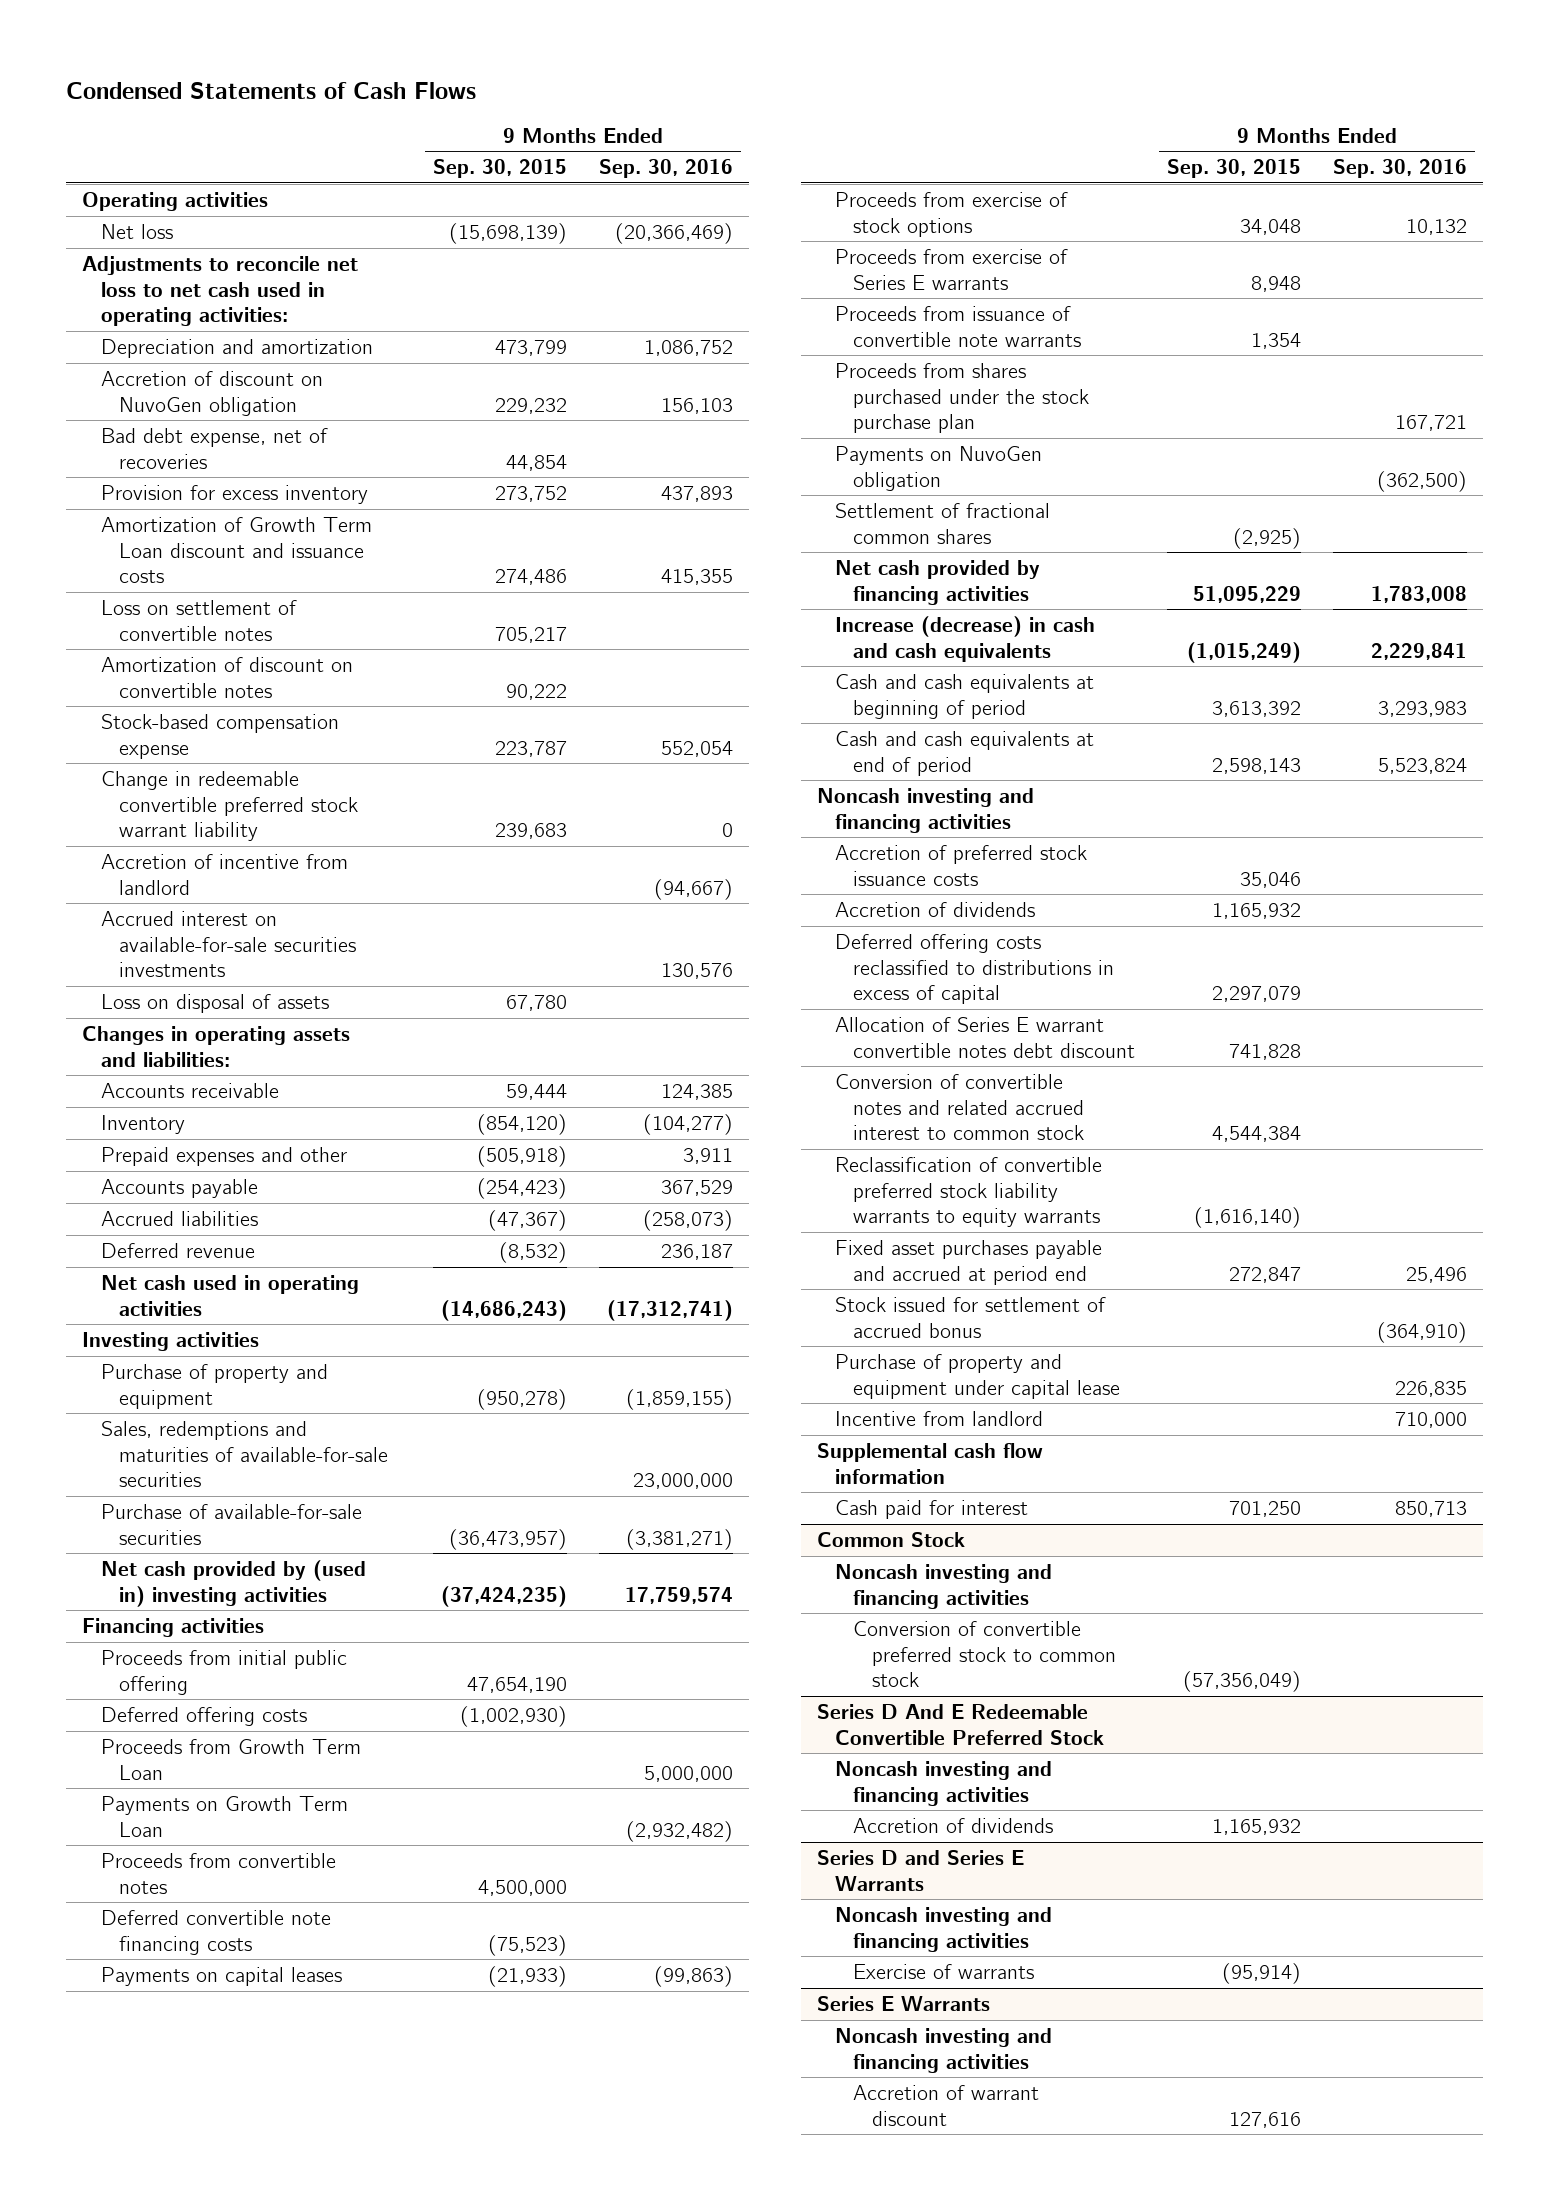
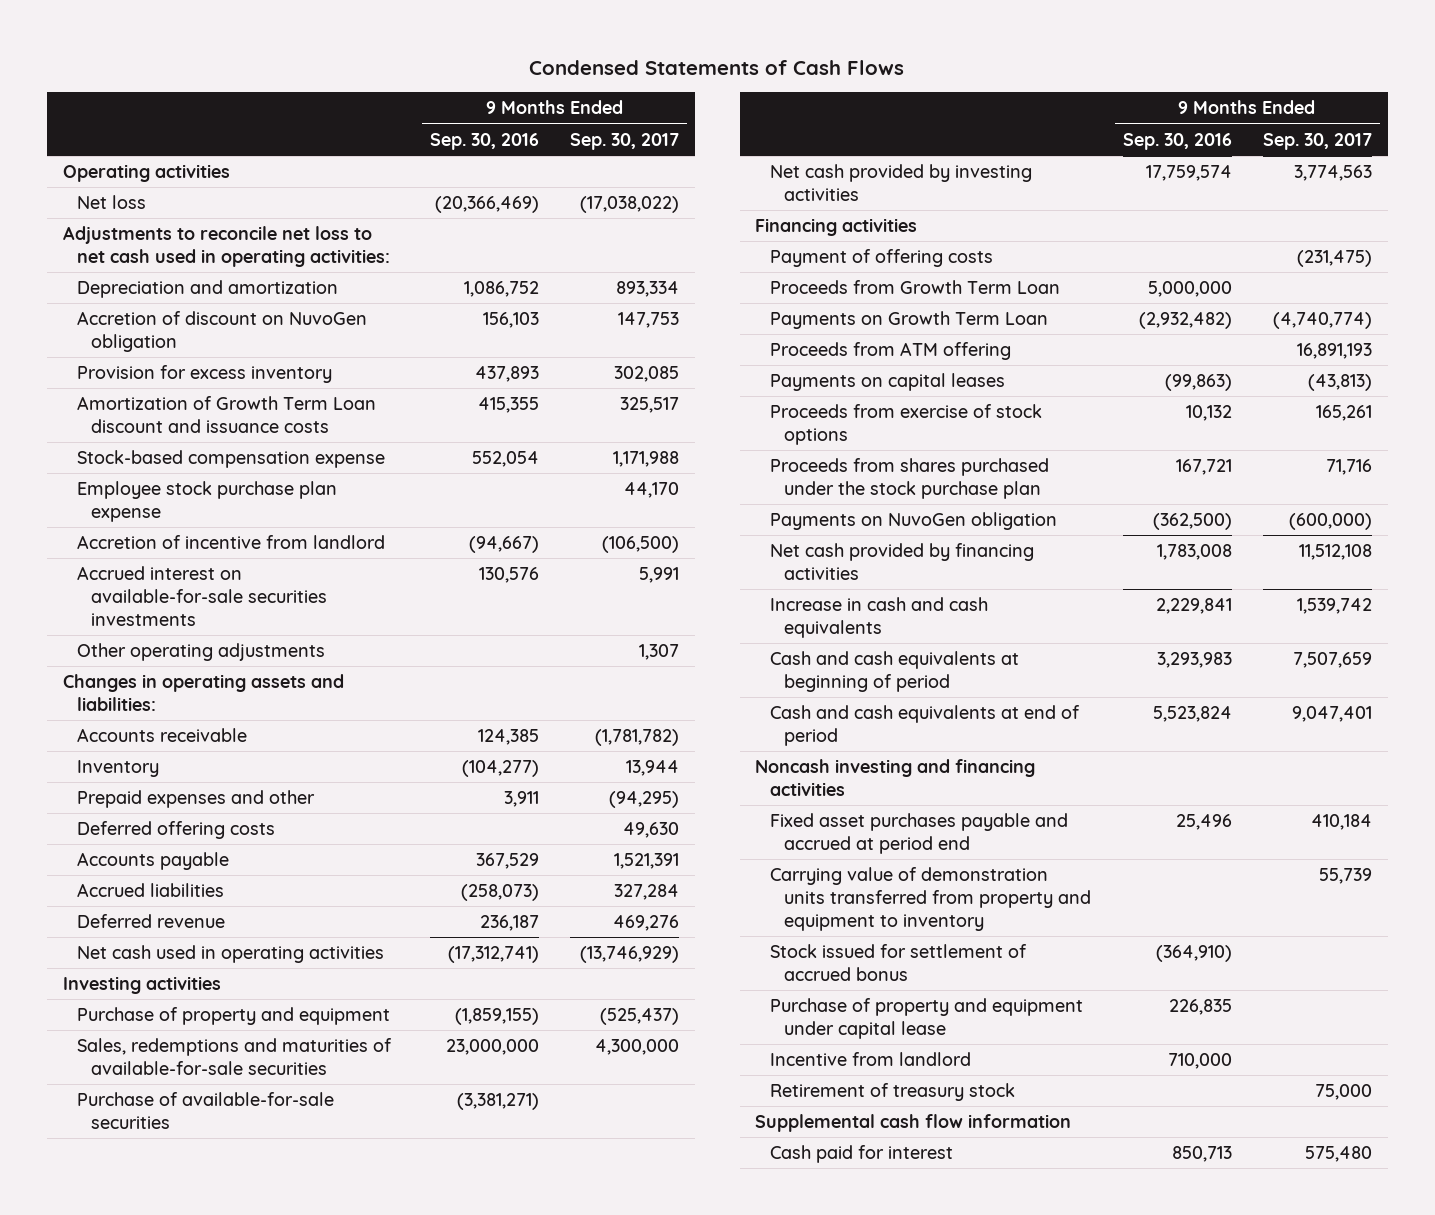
[432,159,567,179] Sep. 30, 2015 -> none
none -> [570,132,680,150] Sep. 30, 2017
[100,427,328,469] Bad debt expense, net of recoveries -> none
[100,599,297,641] Loss on settlement of convertible notes -> none
[100,656,353,698] Amortization of discount on convertible notes -> none
[100,770,358,842] Change in redeemable convertible preferred stock warrant liability -> none
none -> [77,481,338,522] Employee stock purchase plan expense
[100,993,329,1013] Loss on disposal of assets -> none
none -> [77,643,326,662] Other operating adjustments
[100,1706,307,1726] Deferred offering costs -> [77,821,276,840] Deferred offering costs
[100,1559,366,1607] Net cash provided by (used in) investing activities -> [769,164,1032,201] Net cash provided by investing activities
[100,1649,347,1695] Proceeds from initial public offering -> none
none -> [769,249,993,268] Payment of offering costs
[100,1852,336,1894] Proceeds from convertible notes -> none
[100,1909,331,1955] Deferred convertible note financing costs -> none
none -> [769,342,1011,361] Proceeds from ATM offering
[835,248,1069,290] Proceeds from exercise of Series E warrants -> none
[835,305,1082,347] Proceeds from issuance of convertible note warrants -> none
[835,502,1051,544] Settlement of fractional common shares -> none
[835,615,1096,662] Increase (decrease) in cash and cash equivalents -> [769,597,988,638] Increase in cash and cash equivalents
[835,844,1088,886] Accretion of preferred stock issuance costs -> none
[835,901,1036,917] Accretion of dividends -> none
[835,933,1115,1005] Deferred offering costs reclassified to distributions in excess of capital -> none
[835,1016,1136,1058] Allocation of Series E warrant convertible notes debt discount -> none
[835,1073,1085,1141] Conversion of convertible notes and related accrued interest to common stock -> none
[835,1156,1103,1228] Reclassification of convertible preferred stock liability warrants to equity warrants -> none
none -> [769,867,1092,931] Carrying value of demonstration units transferred from property and equipment to inventory
none -> [769,1083,1015,1102] Retirement of treasury stock
[816,1531,965,1547] Common Stock -> none
[835,1563,1053,1609] Noncash investing and financing activities -> none
[853,1620,1116,1688] Conversion of convertible preferred stock to common stock -> none
[816,1703,1105,1745] Series D And E Redeemable Convertible Preferred Stock -> none
[835,1760,1053,1806] Noncash investing and financing activities -> none
[853,1817,1054,1833] Accretion of dividends -> none
[816,1849,1024,1891] Series D and Series E Warrants -> none
[835,1906,1053,1952] Noncash investing and financing activities -> none
[853,1963,1035,1979] Exercise of warrants -> none
[816,1995,990,2011] Series E Warrants -> none
[835,2027,1053,2073] Noncash investing and financing activities -> none
[853,2084,1040,2126] Accretion of warrant discount -> none

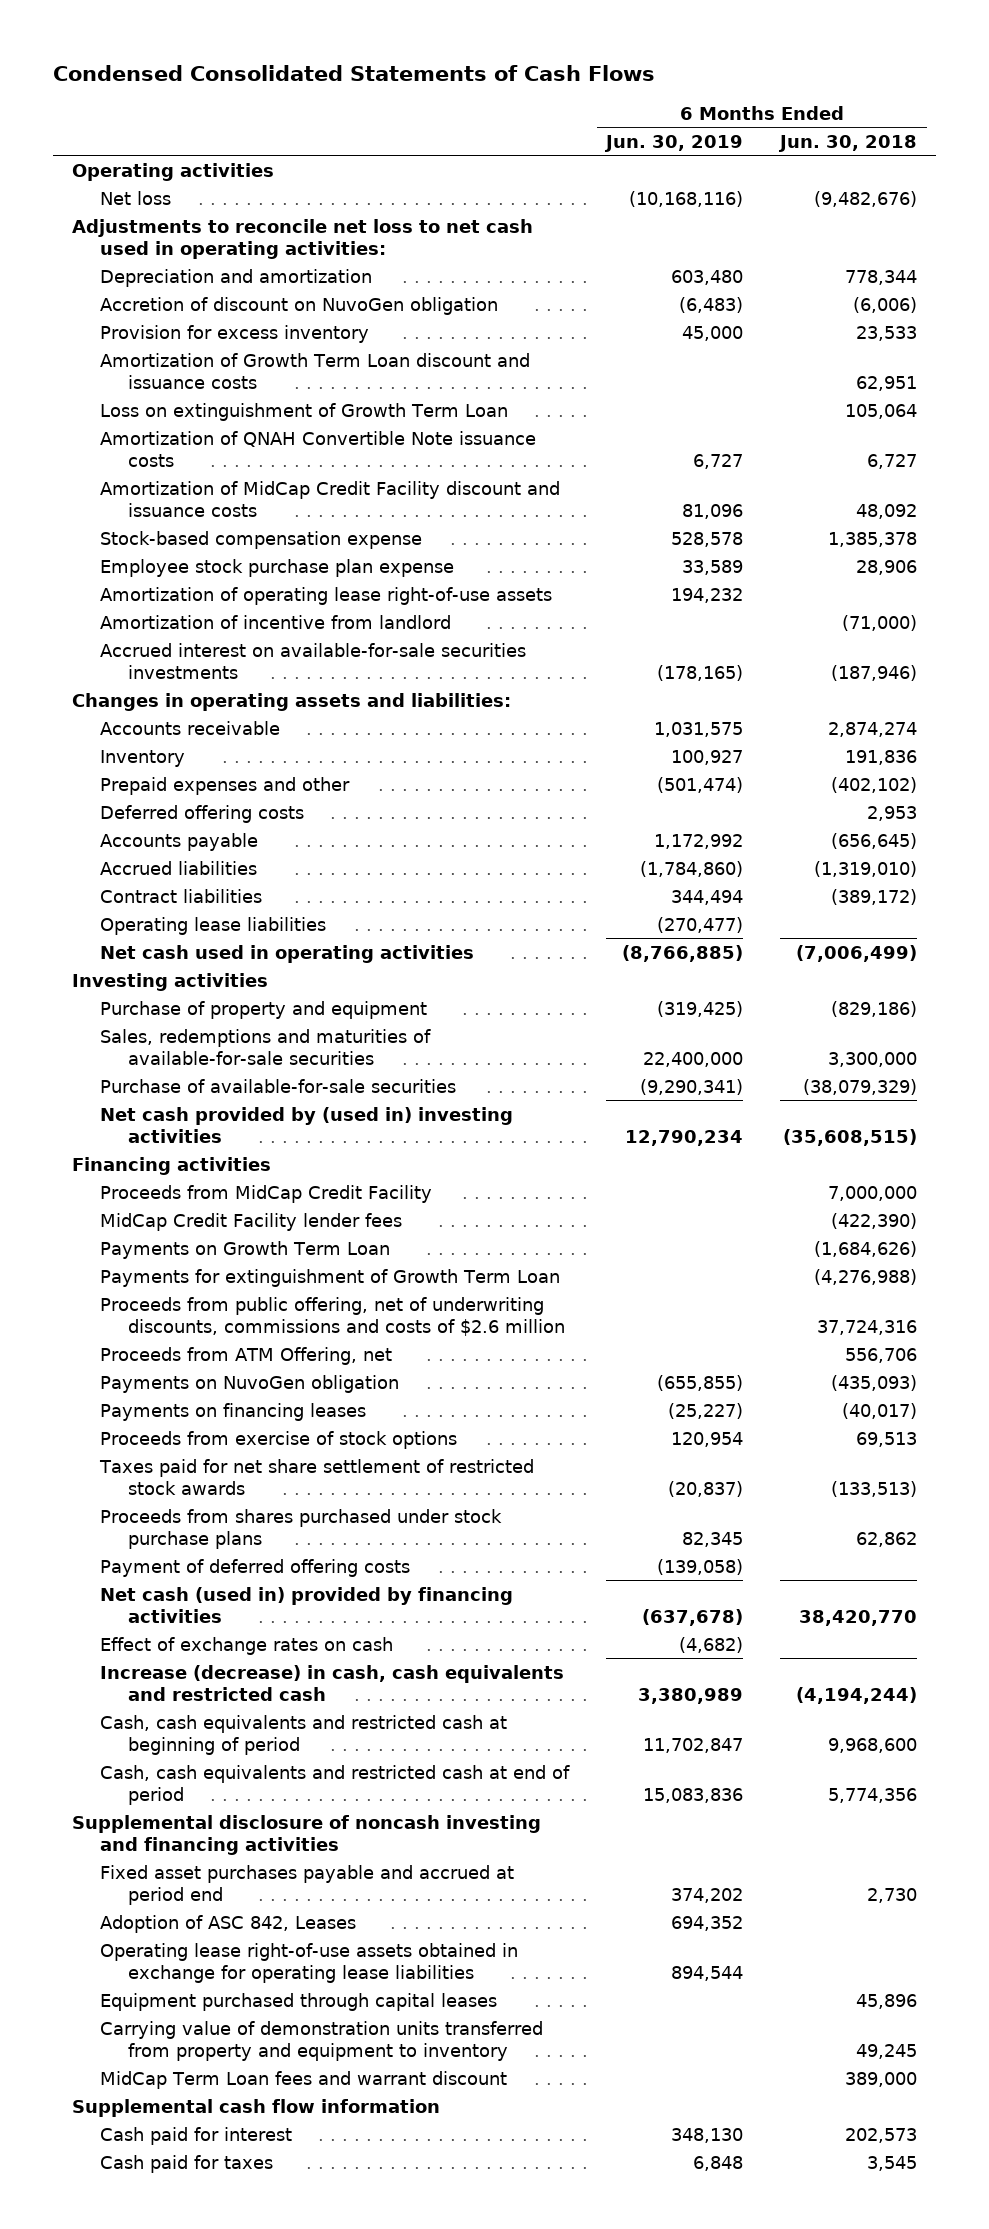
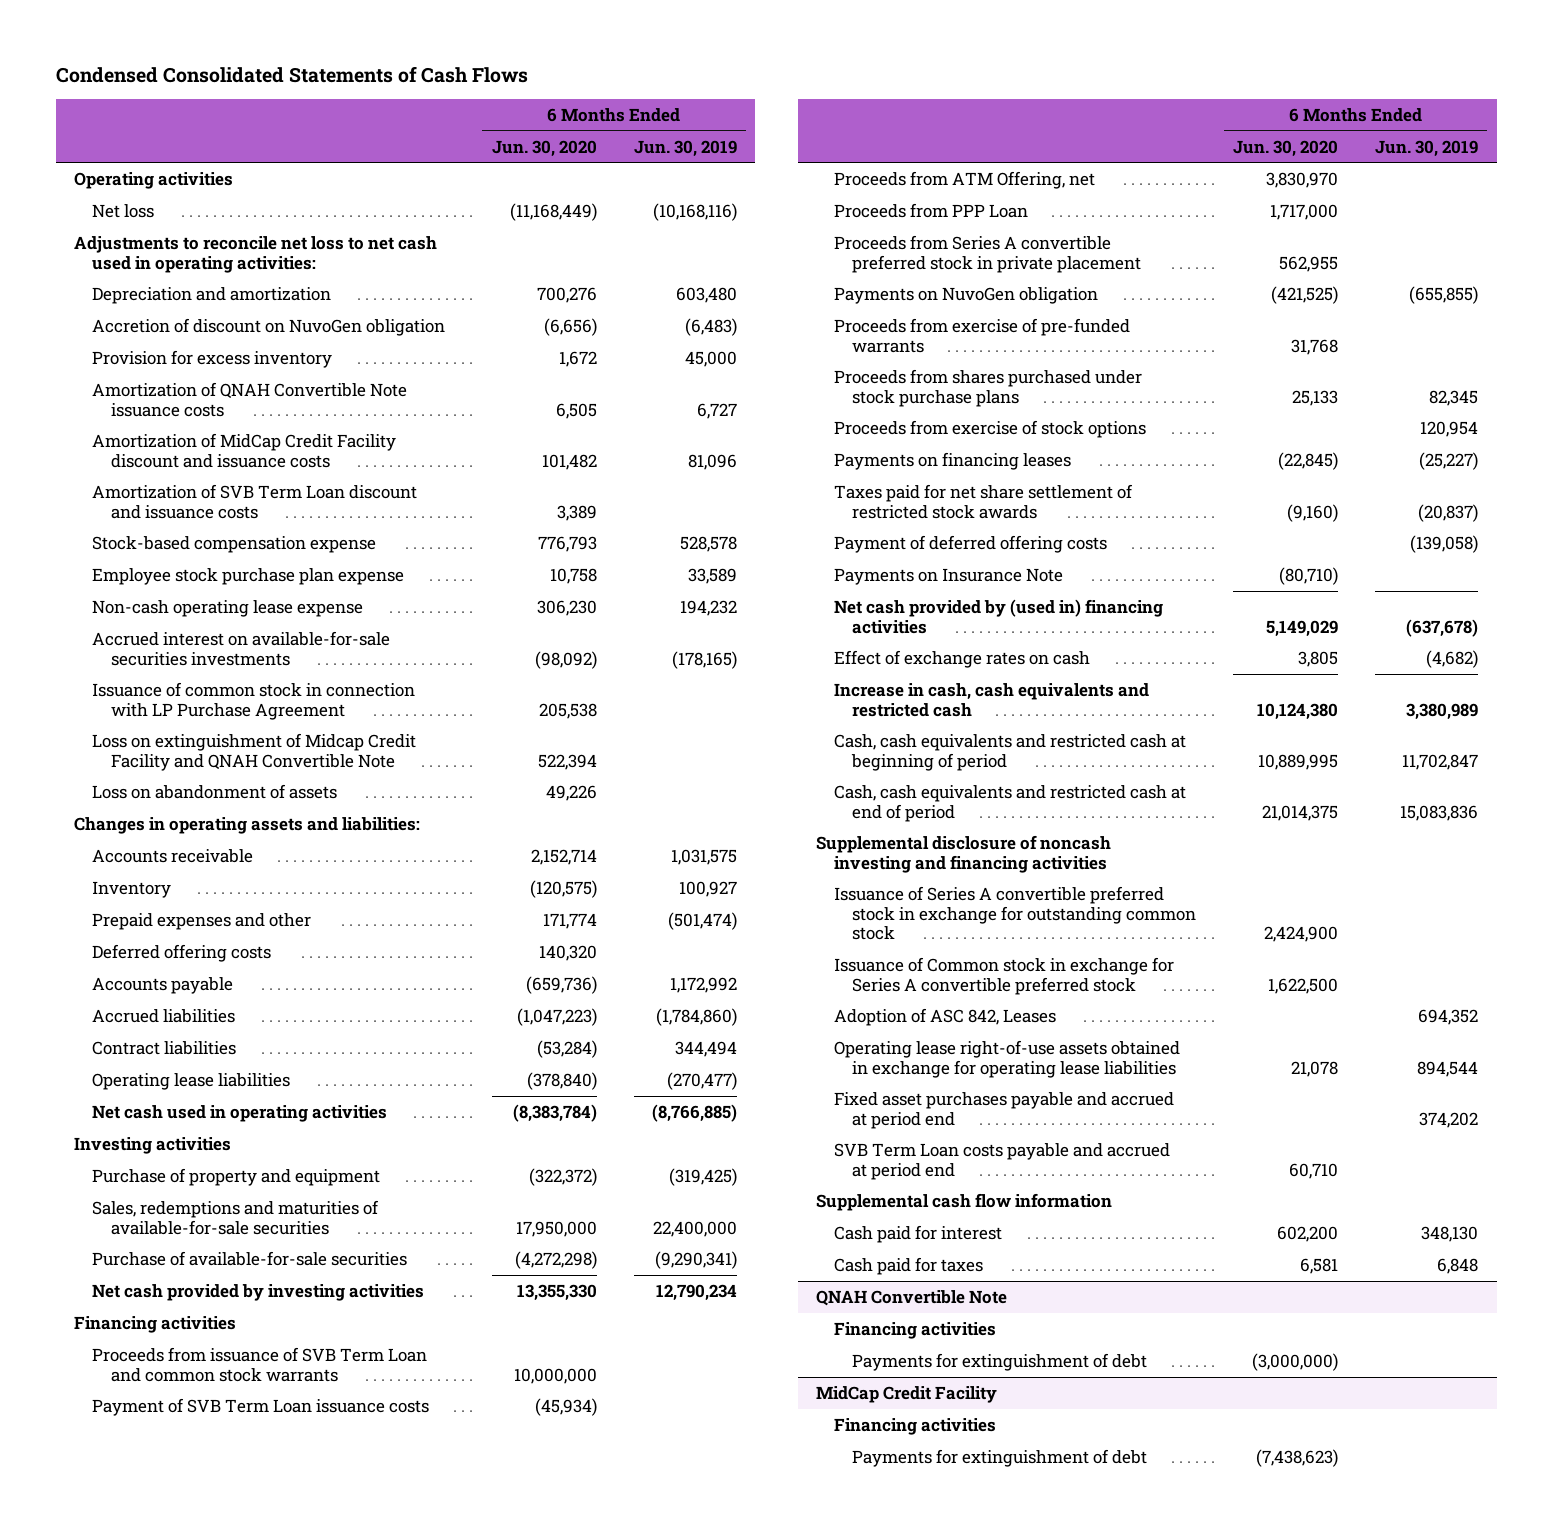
[778,134,918,152] Jun. 30, 2018 -> none
none -> [491,139,597,157] Jun. 30, 2020
[100,352,531,389] Amortization of Growth Term Loan discount and issuance costs -> none
[100,402,509,421] Loss on extinguishment of Growth Term Loan -> none
none -> [92,483,418,519] Amortization of SVB Term Loan discount and issuance costs
[100,614,452,629] Amortization of incentive from landlord -> none
[100,586,553,605] Amortization of operating lease right-of-use assets -> [92,599,364,617] Non-cash operating lease expense
none -> [92,681,416,720] Issuance of common stock in connection with LP Purchase Agreement
none -> [92,732,417,771] Loss on extinguishment of Midcap Credit Facility and QNAH Convertible Note
none -> [92,783,338,799] Loss on abandonment of assets
[100,1106,514,1143] Net cash provided by (used in) investing activities -> [92,1283,425,1301] Net cash provided by investing activities
[100,1184,433,1203] Proceeds from MidCap Credit Facility -> none
[100,1212,403,1231] MidCap Credit Facility lender fees -> none
[100,1240,391,1259] Payments on Growth Term Loan -> none
[100,1268,561,1287] Payments for extinguishment of Growth Term Loan -> none
[100,1296,566,1336] Proceeds from public offering, net of underwriting discounts, commissions and costs of $2.6 million -> none
none -> [92,1346,428,1382] Proceeds from issuance of SVB Term Loan and common stock warrants
none -> [92,1397,430,1416] Payment of SVB Term Loan issuance costs
none -> [834,202,1029,218] Proceeds from PPP Loan
none -> [834,234,1142,273] Proceeds from Series A convertible preferred stock in private placement
none -> [834,317,1131,353] Proceeds from exercise of pre-funded warrants
[100,1508,503,1549] Proceeds from shares purchased under stock purchase plans -> [834,368,1143,407] Proceeds from shares purchased under stock purchase plans
[100,1402,367,1421] Payments on financing leases -> [834,451,1072,470] Payments on financing leases
none -> [834,567,1064,585] Payments on Insurance Note
[100,1586,514,1623] Net cash (used in) provided by financing activities -> [834,598,1164,634] Net cash provided by (used in) financing activities
[100,1664,565,1701] Increase (decrease) in cash, cash equivalents and restricted cash -> [834,682,1150,717] Increase in cash, cash equivalents and restricted cash
none -> [834,885,1197,941] Issuance of Series A convertible preferred stock in exchange for outstanding common stock
none -> [834,956,1175,995] Issuance of Common stock in exchange for Series A convertible preferred stock
[100,1992,498,2011] Equipment purchased through capital leases -> none
[100,2020,544,2061] Carrying value of demonstration units transferred from property and equipment to inventory -> none
[100,2070,508,2089] MidCap Term Loan fees and warrant discount -> none
[100,1864,515,1905] Fixed asset purchases payable and accrued at period end -> [834,1091,1175,1129] Fixed asset purchases payable and accrued at period end
none -> [834,1142,1171,1180] SVB Term Loan costs payable and accrued at period end
none -> [816,1289,1008,1306] QNAH Convertible Note
none -> [834,1321,997,1339] Financing activities
none -> [852,1352,1148,1371] Payments for extinguishment of debt
none -> [816,1385,998,1403] MidCap Credit Facility
none -> [834,1417,997,1435] Financing activities
none -> [852,1448,1148,1467] Payments for extinguishment of debt

